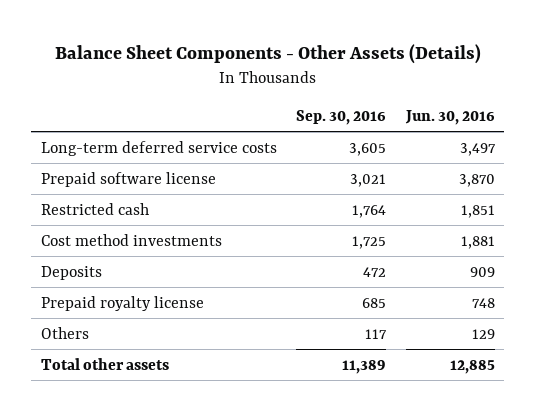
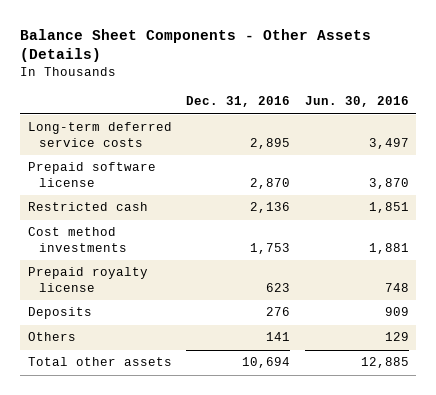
[296,109,387,125] Sep. 30, 2016 -> none
none -> [186,96,291,108] Dec. 31, 2016
[41,265,103,280] Deposits -> [27,307,92,320] Deposits

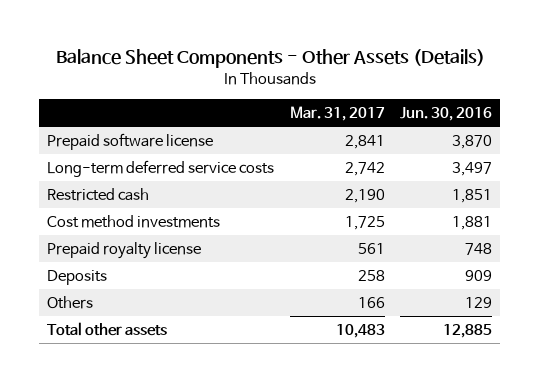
[186,96,291,108] Dec. 31, 2016 -> none
none -> [289,106,385,122] Mar. 31, 2017
[27,122,172,147] Long-term deferred service costs -> [47,160,275,178] Long-term deferred service costs

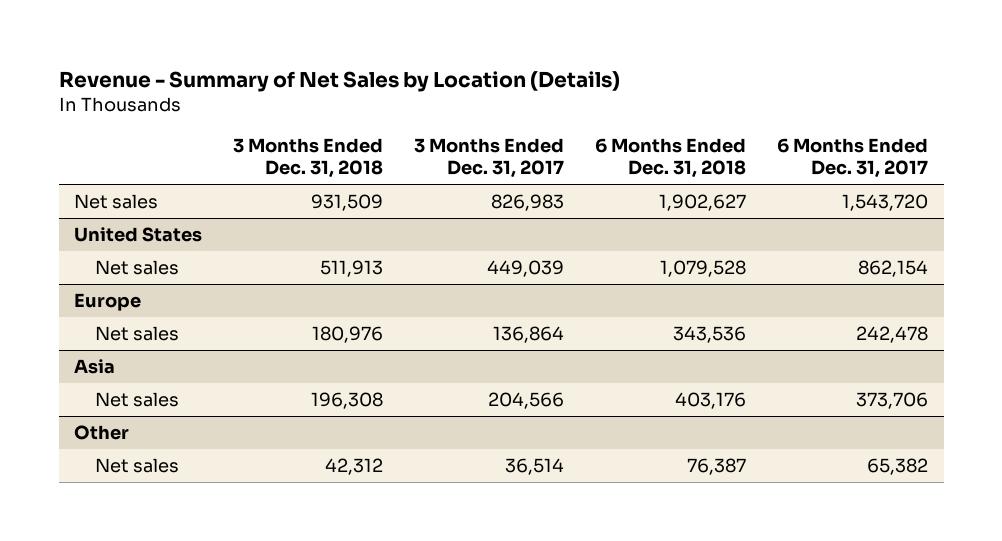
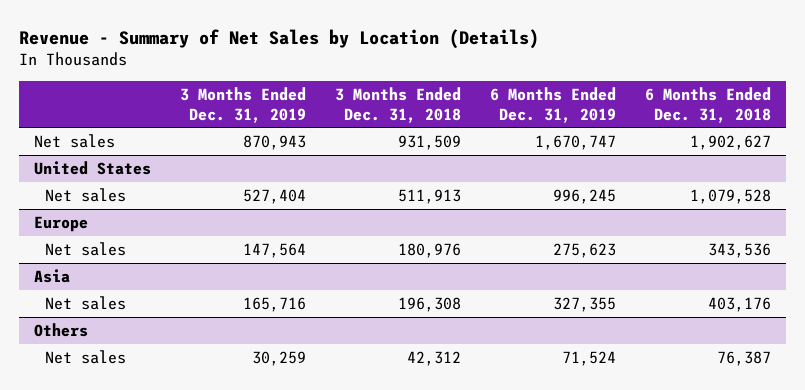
[414,137,565,178] 3 Months Ended Dec. 31, 2017 -> none
[777,137,929,178] 6 Months Ended Dec. 31, 2017 -> none
none -> [179,86,306,123] 3 Months Ended Dec. 31, 2019
none -> [490,86,617,123] 6 Months Ended Dec. 31, 2019
[74,425,130,441] Other -> [33,322,88,337] Others

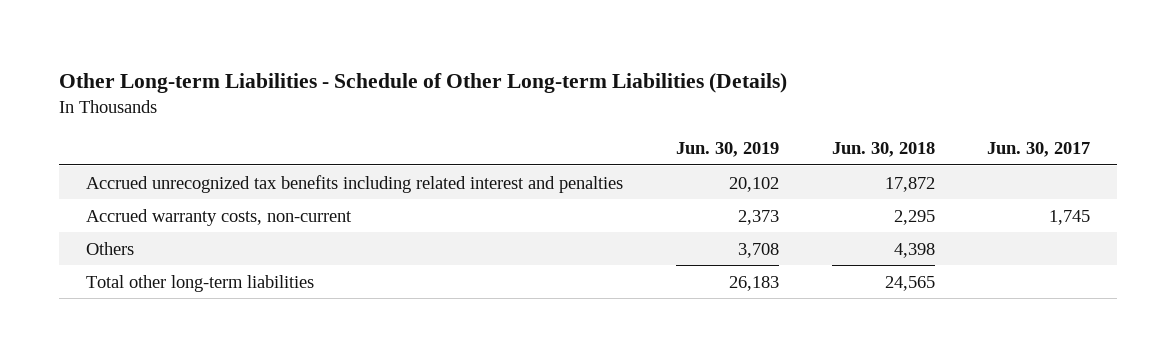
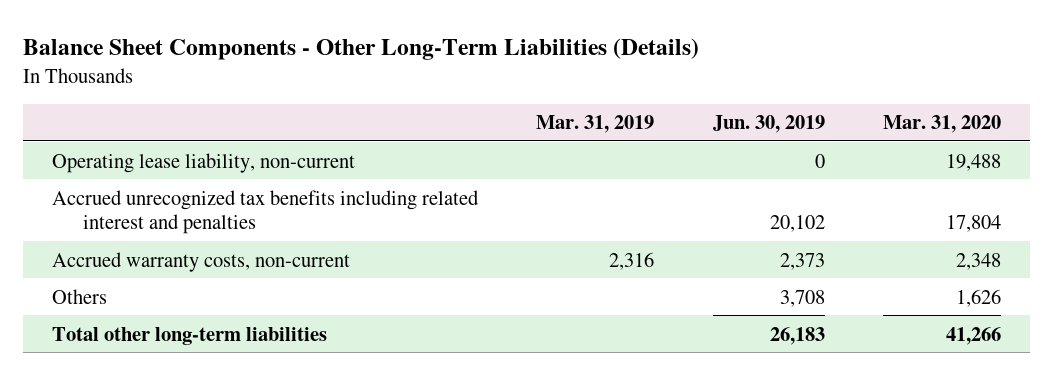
[59,73,788,94] Other Long-term Liabilities - Schedule of Other Long-term Liabilities (Details) -> [23,38,700,61] Balance Sheet Components - Other Long-Term Liabilities (Details)
[831,142,935,158] Jun. 30, 2018 -> none
[987,142,1091,158] Jun. 30, 2017 -> none
none -> [536,115,655,134] Mar. 31, 2019
none -> [882,115,1001,134] Mar. 31, 2020
none -> [52,152,356,173] Operating lease liability, non-current

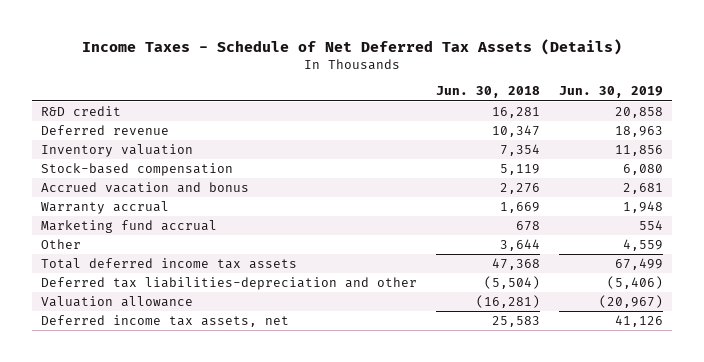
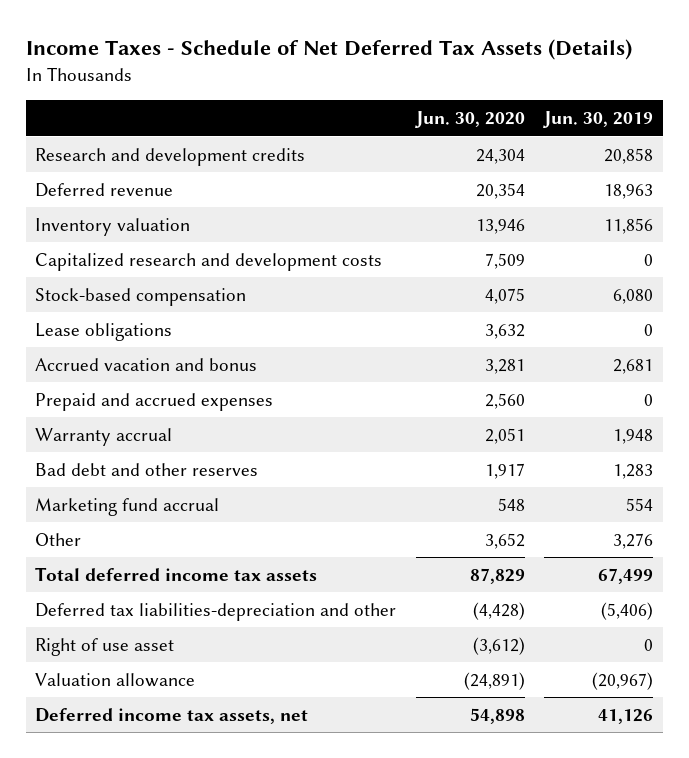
[436,86,541,99] Jun. 30, 2018 -> none
none -> [414,111,525,129] Jun. 30, 2020
[41,106,122,117] R&D credit -> [35,147,306,166] Research and development credits
none -> [35,252,383,271] Capitalized research and development costs
none -> [35,322,173,341] Lease obligations
none -> [35,392,274,411] Prepaid and accrued expenses
none -> [35,462,259,476] Bad debt and other reserves
[623,239,664,252] 4,559 -> [613,532,654,549] 3,276
none -> [35,637,175,656] Right of use asset

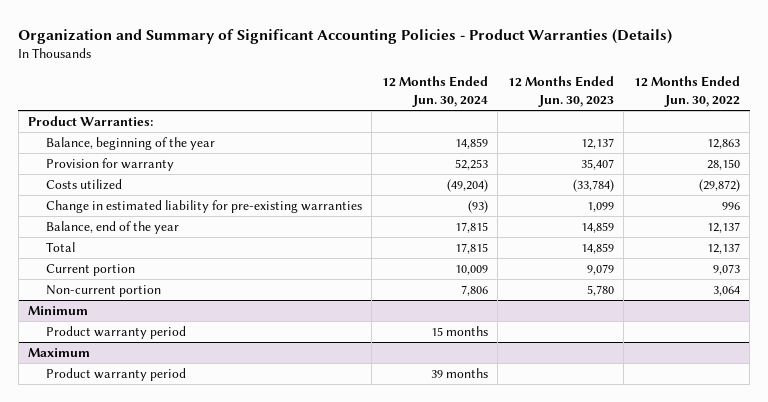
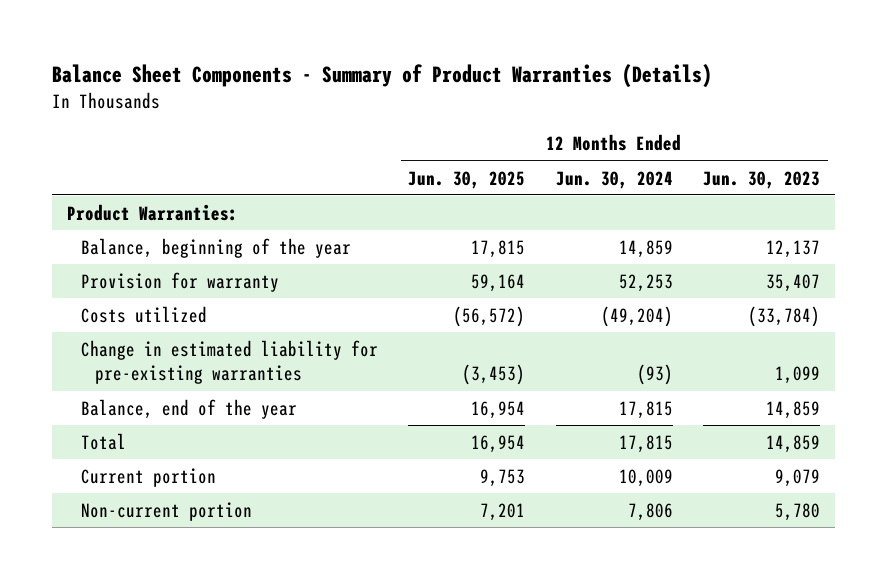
[18,28,673,44] Organization and Summary of Significant Accounting Policies - Product Warranties (Details) -> [52,63,713,88] Balance Sheet Components - Summary of Product Warranties (Details)
[633,76,740,108] 12 Months Ended Jun. 30, 2022 -> none
none -> [408,170,526,189] Jun. 30, 2025
[28,305,89,315] Minimum -> none
[45,325,186,339] Product warranty period -> none
[28,347,91,357] Maximum -> none
[45,367,186,381] Product warranty period -> none

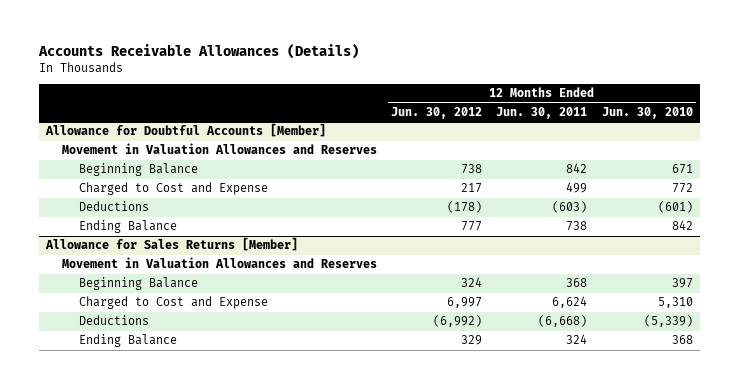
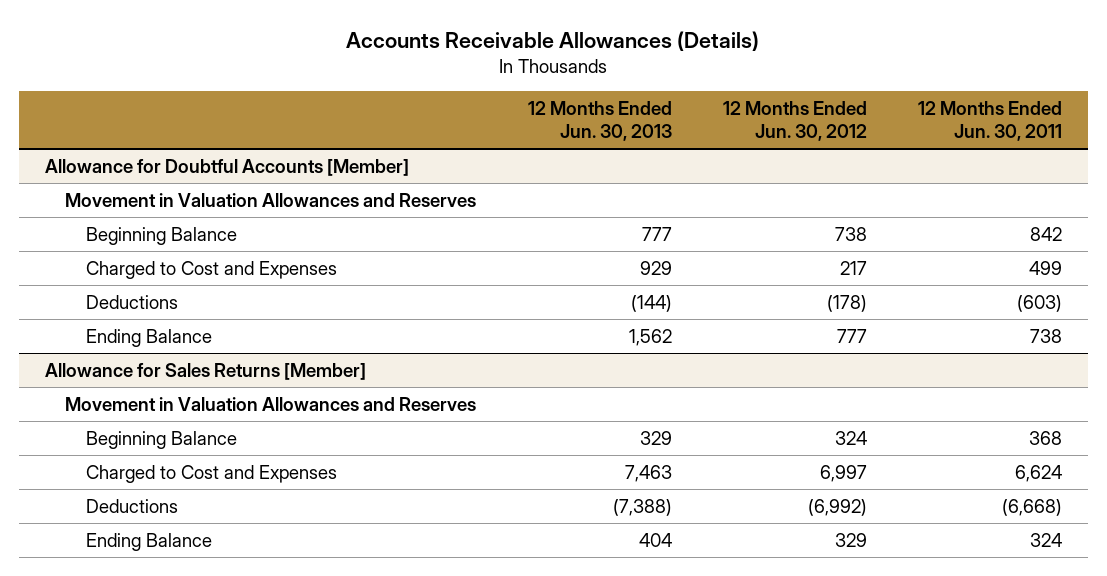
[601,106,693,119] Jun. 30, 2010 -> none
none -> [527,101,672,142] 12 Months Ended Jun. 30, 2013
[78,182,268,196] Charged to Cost and Expense -> [86,260,338,279] Charged to Cost and Expenses
[78,296,268,310] Charged to Cost and Expense -> [86,464,338,483] Charged to Cost and Expenses

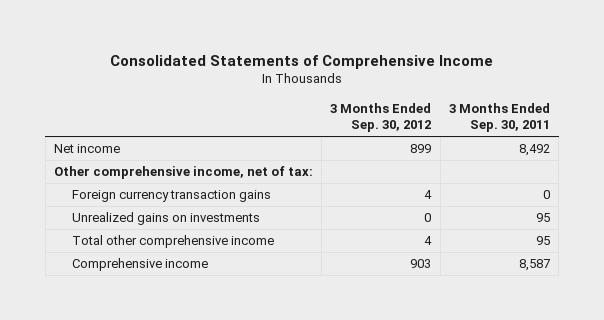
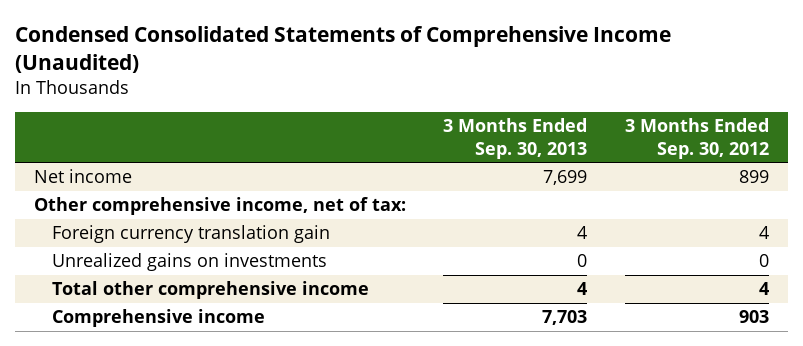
[109,54,493,69] Consolidated Statements of Comprehensive Income -> [14,26,671,74] Condensed Consolidated Statements of Comprehensive Income (Unaudited)
[448,102,550,133] 3 Months Ended Sep. 30, 2011 -> none
none -> [443,117,588,159] 3 Months Ended Sep. 30, 2013
[71,190,271,203] Foreign currency transaction gains -> [51,225,330,244] Foreign currency translation gain

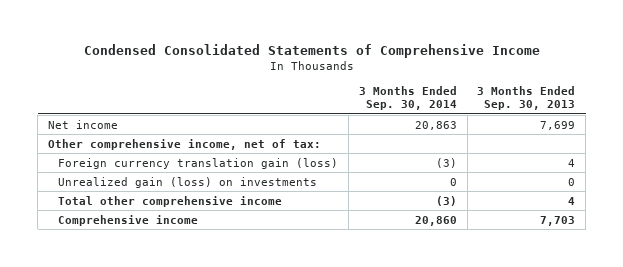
[14,26,671,74] Condensed Consolidated Statements of Comprehensive Income (Unaudited) -> [83,44,540,59] Condensed Consolidated Statements of Comprehensive Income
[625,117,770,159] 3 Months Ended Sep. 30, 2012 -> none
none -> [358,86,457,111] 3 Months Ended Sep. 30, 2014
[51,225,330,244] Foreign currency translation gain -> [58,157,339,169] Foreign currency translation gain (loss)
[51,253,327,272] Unrealized gains on investments -> [58,176,318,188] Unrealized gain (loss) on investments

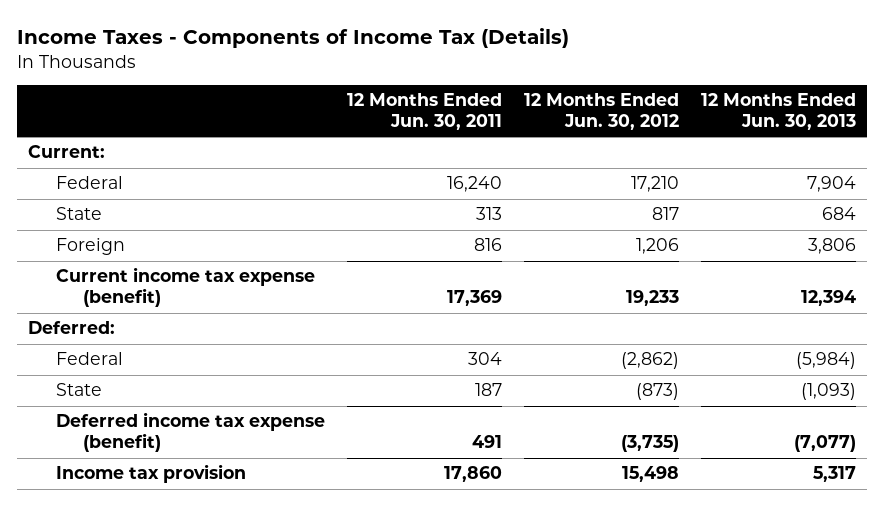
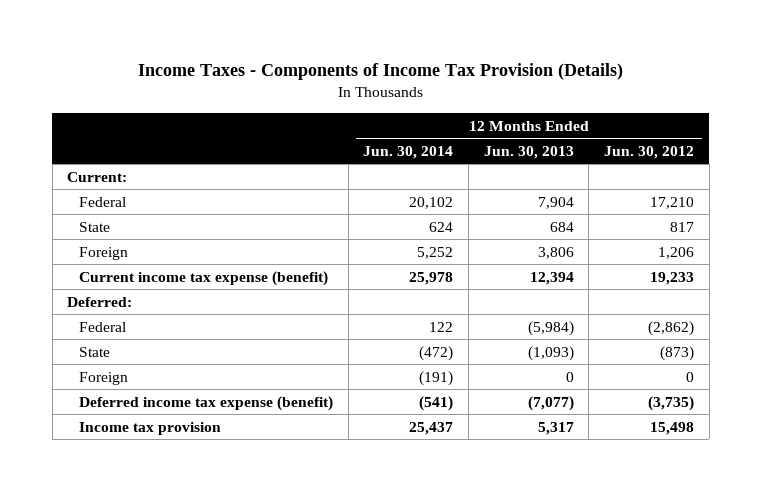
[17,28,570,49] Income Taxes - Components of Income Tax (Details) -> [137,63,623,81] Income Taxes - Components of Income Tax Provision (Details)
[346,93,502,131] 12 Months Ended Jun. 30, 2011 -> none
none -> [363,145,454,159] Jun. 30, 2014
none -> [78,371,128,385] Foreign

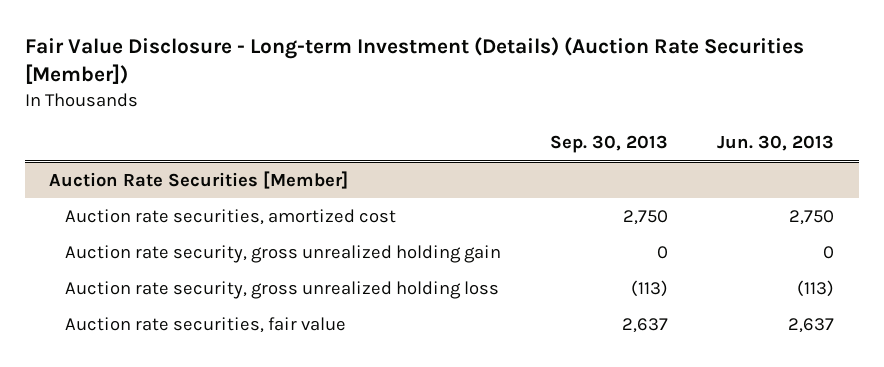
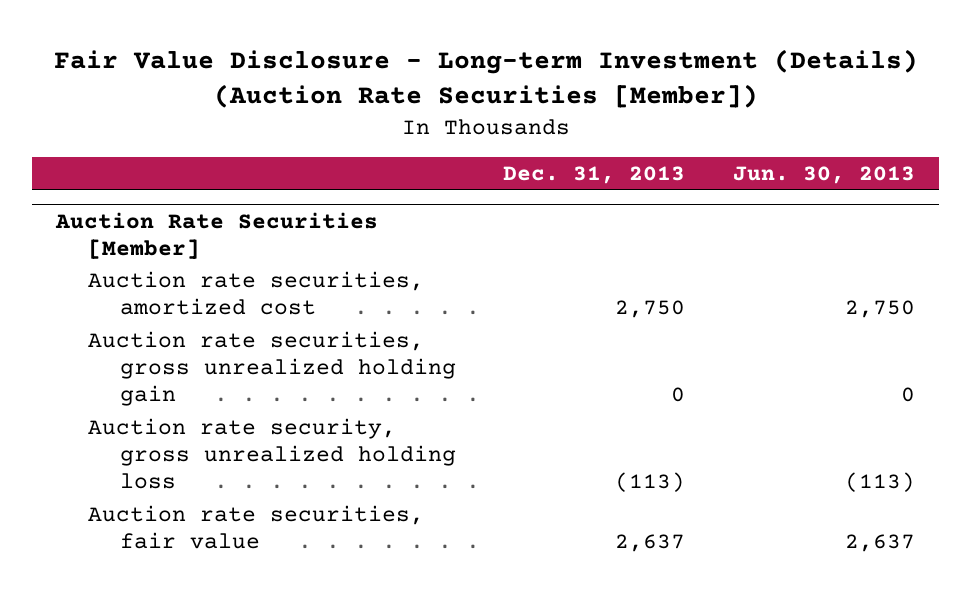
[550,135,669,154] Sep. 30, 2013 -> none
none -> [503,165,686,184] Dec. 31, 2013
[64,244,501,263] Auction rate security, gross unrealized holding gain -> [87,330,456,407] Auction rate securities, gross unrealized holding gain

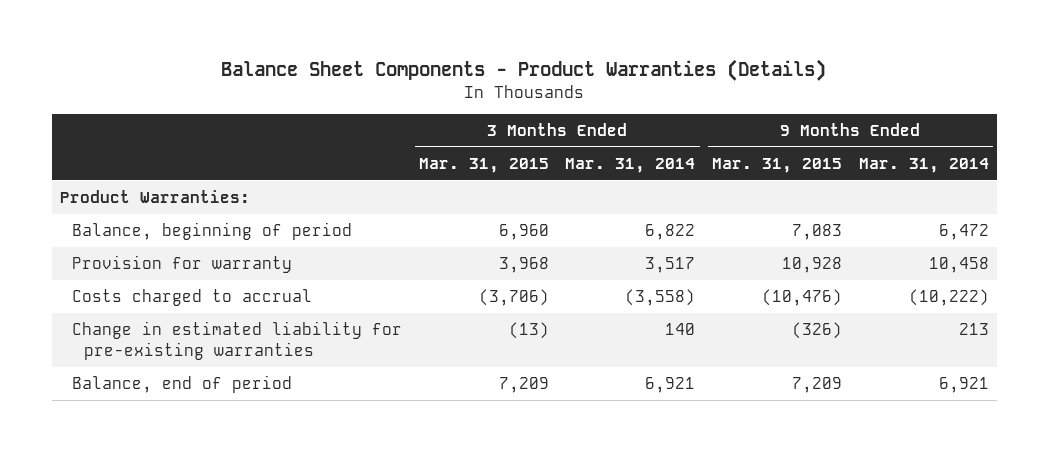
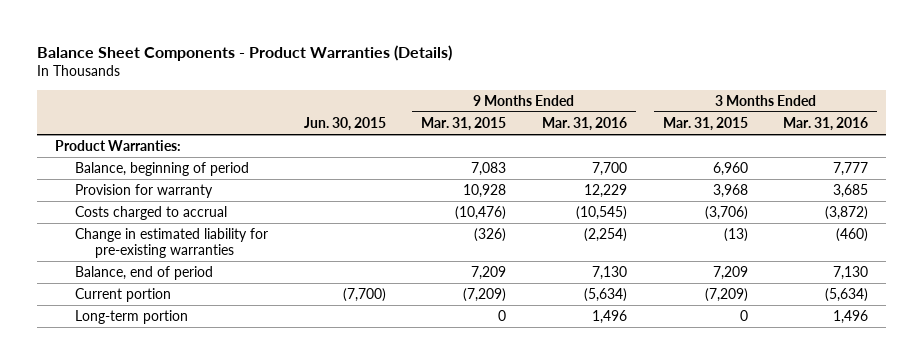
[565,157,696,173] Mar. 31, 2014 -> none
[858,157,989,173] Mar. 31, 2014 -> none
none -> [303,116,386,131] Jun. 30, 2015
none -> [542,116,628,131] Mar. 31, 2016
none -> [783,116,869,131] Mar. 31, 2016
none -> [75,287,172,302] Current portion
none -> [75,309,189,324] Long-term portion

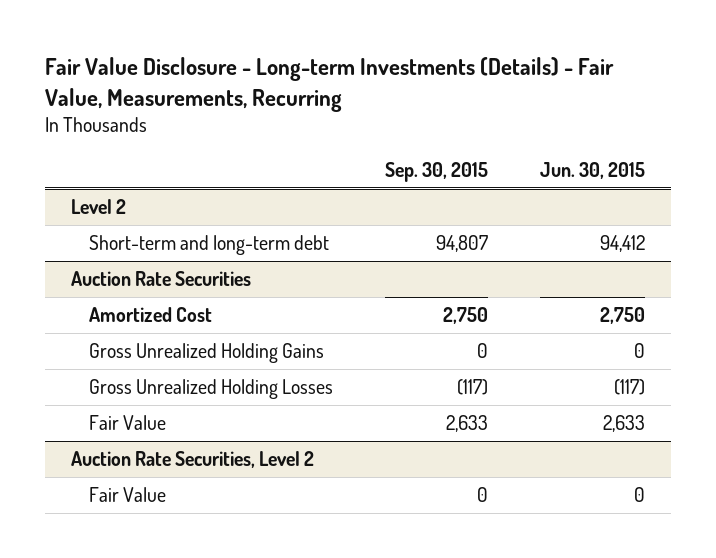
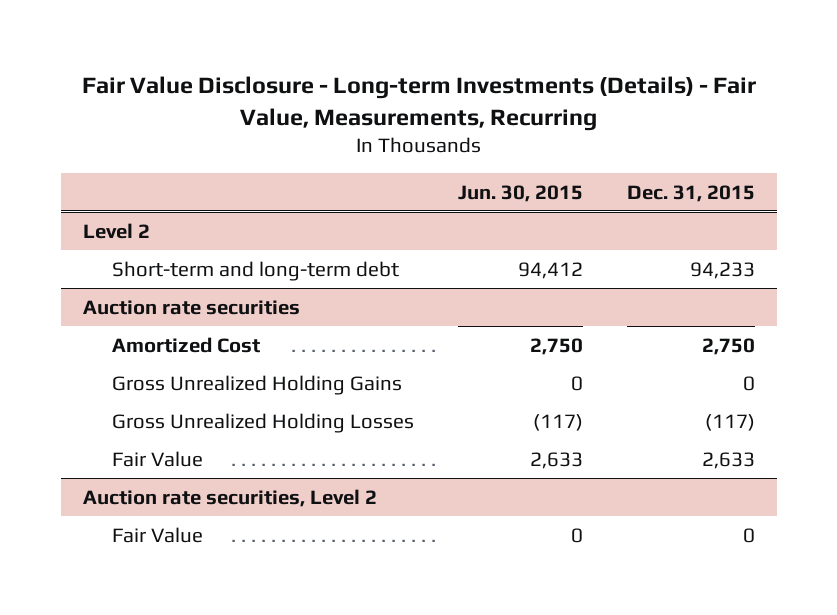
[384,161,488,182] Sep. 30, 2015 -> none
none -> [626,184,755,202] Dec. 31, 2015
[70,271,251,287] Auction Rate Securities -> [82,299,300,315] Auction rate securities
[70,451,314,469] Auction Rate Securities, Level 2 -> [82,488,377,507] Auction rate securities, Level 2

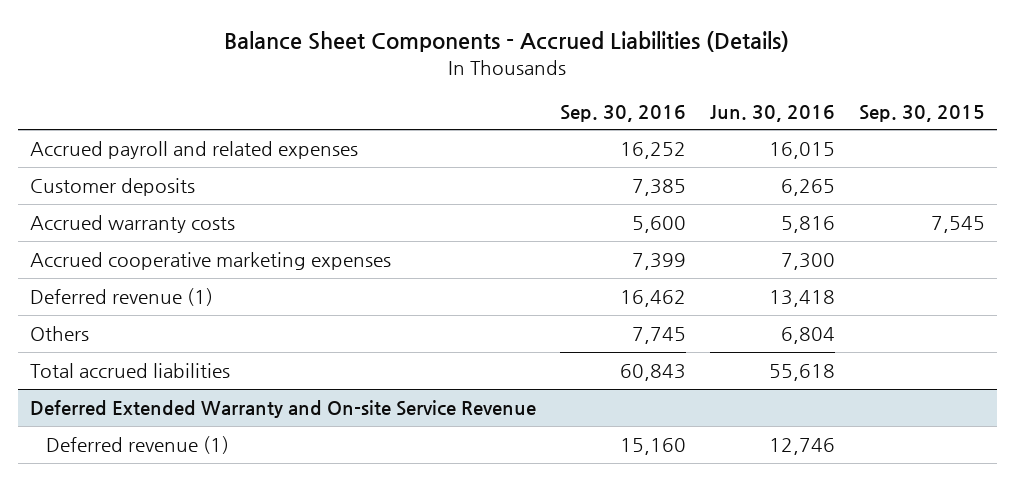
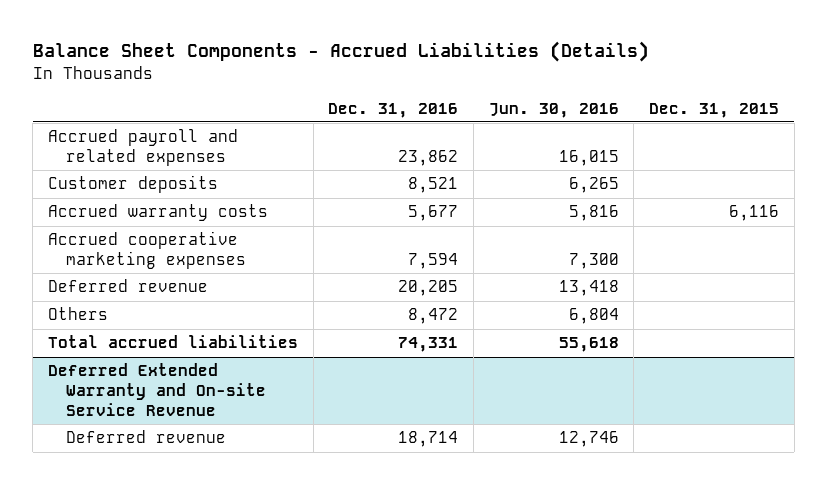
[560,104,687,122] Sep. 30, 2016 -> none
[858,104,985,122] Sep. 30, 2015 -> none
none -> [328,102,459,118] Dec. 31, 2016
none -> [648,102,779,118] Dec. 31, 2015
[30,287,214,306] Deferred revenue (1) -> [48,279,209,293] Deferred revenue
[46,435,230,454] Deferred revenue (1) -> [65,430,226,444] Deferred revenue

